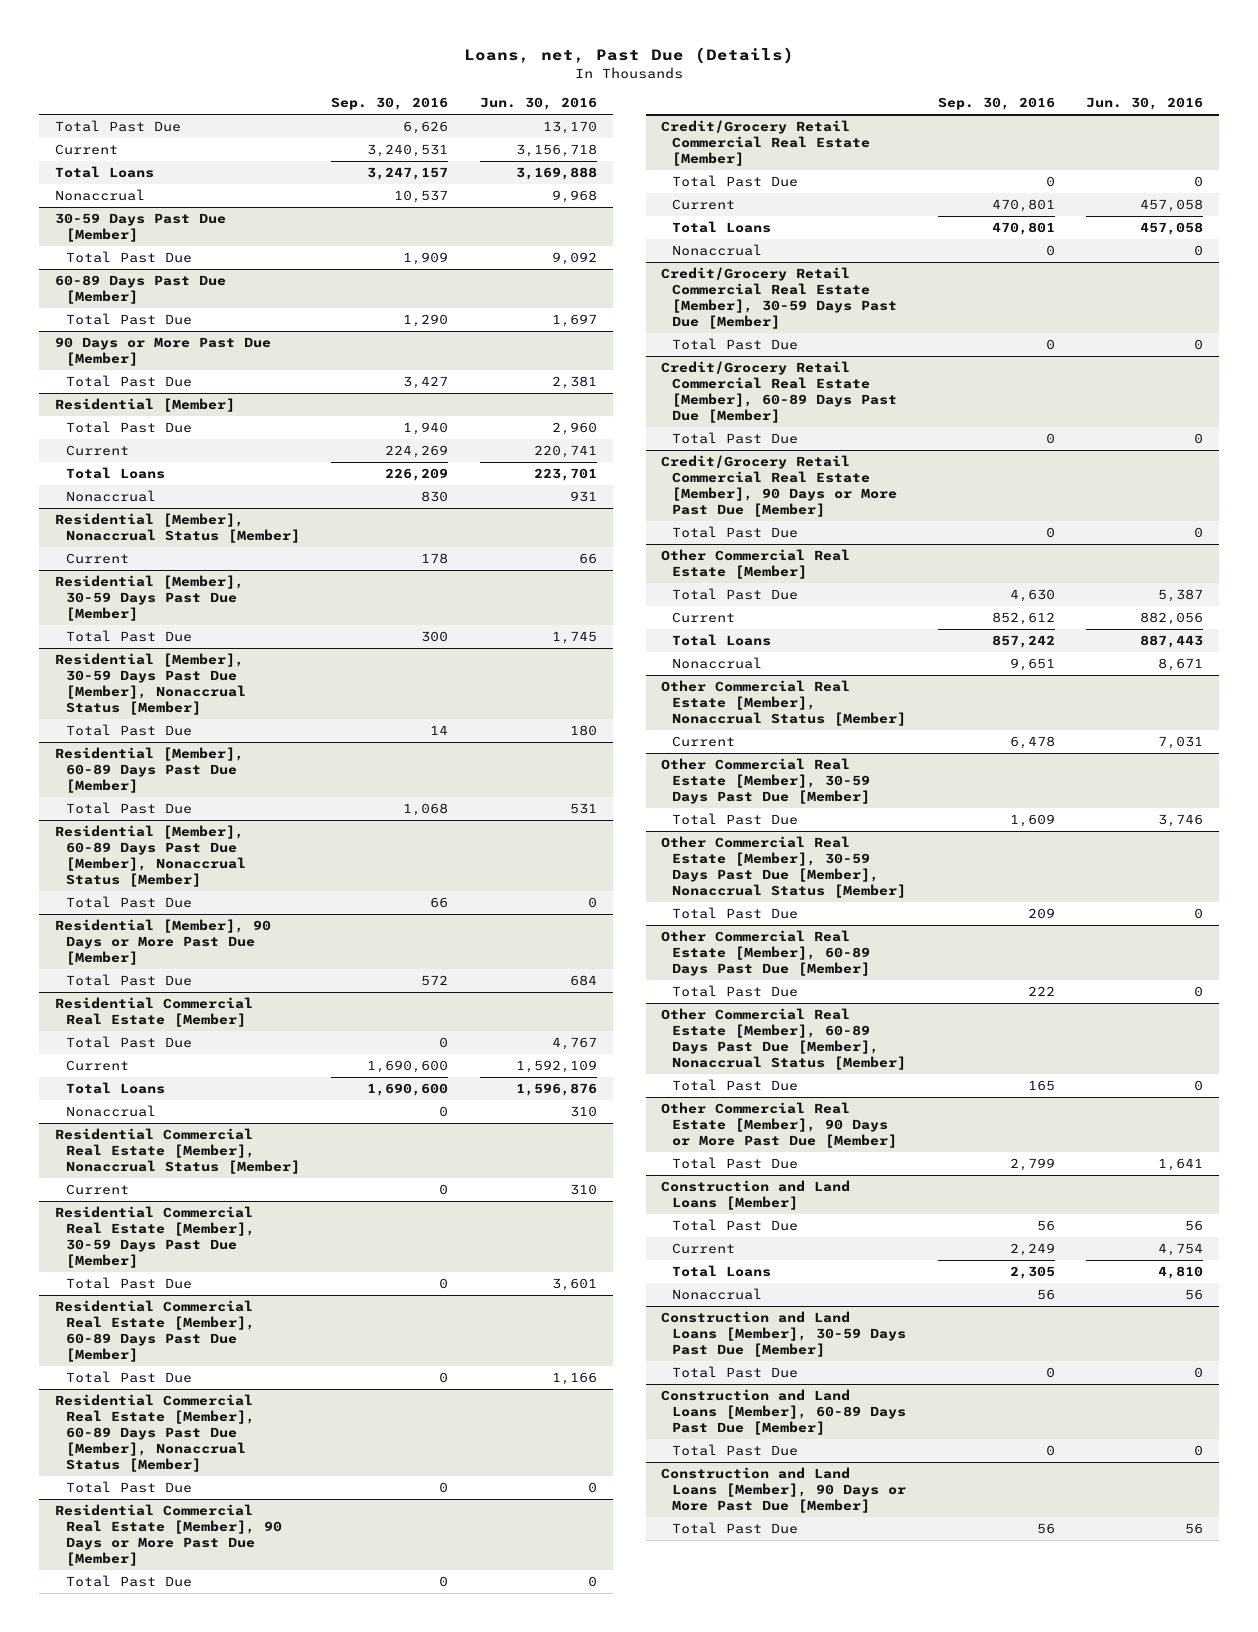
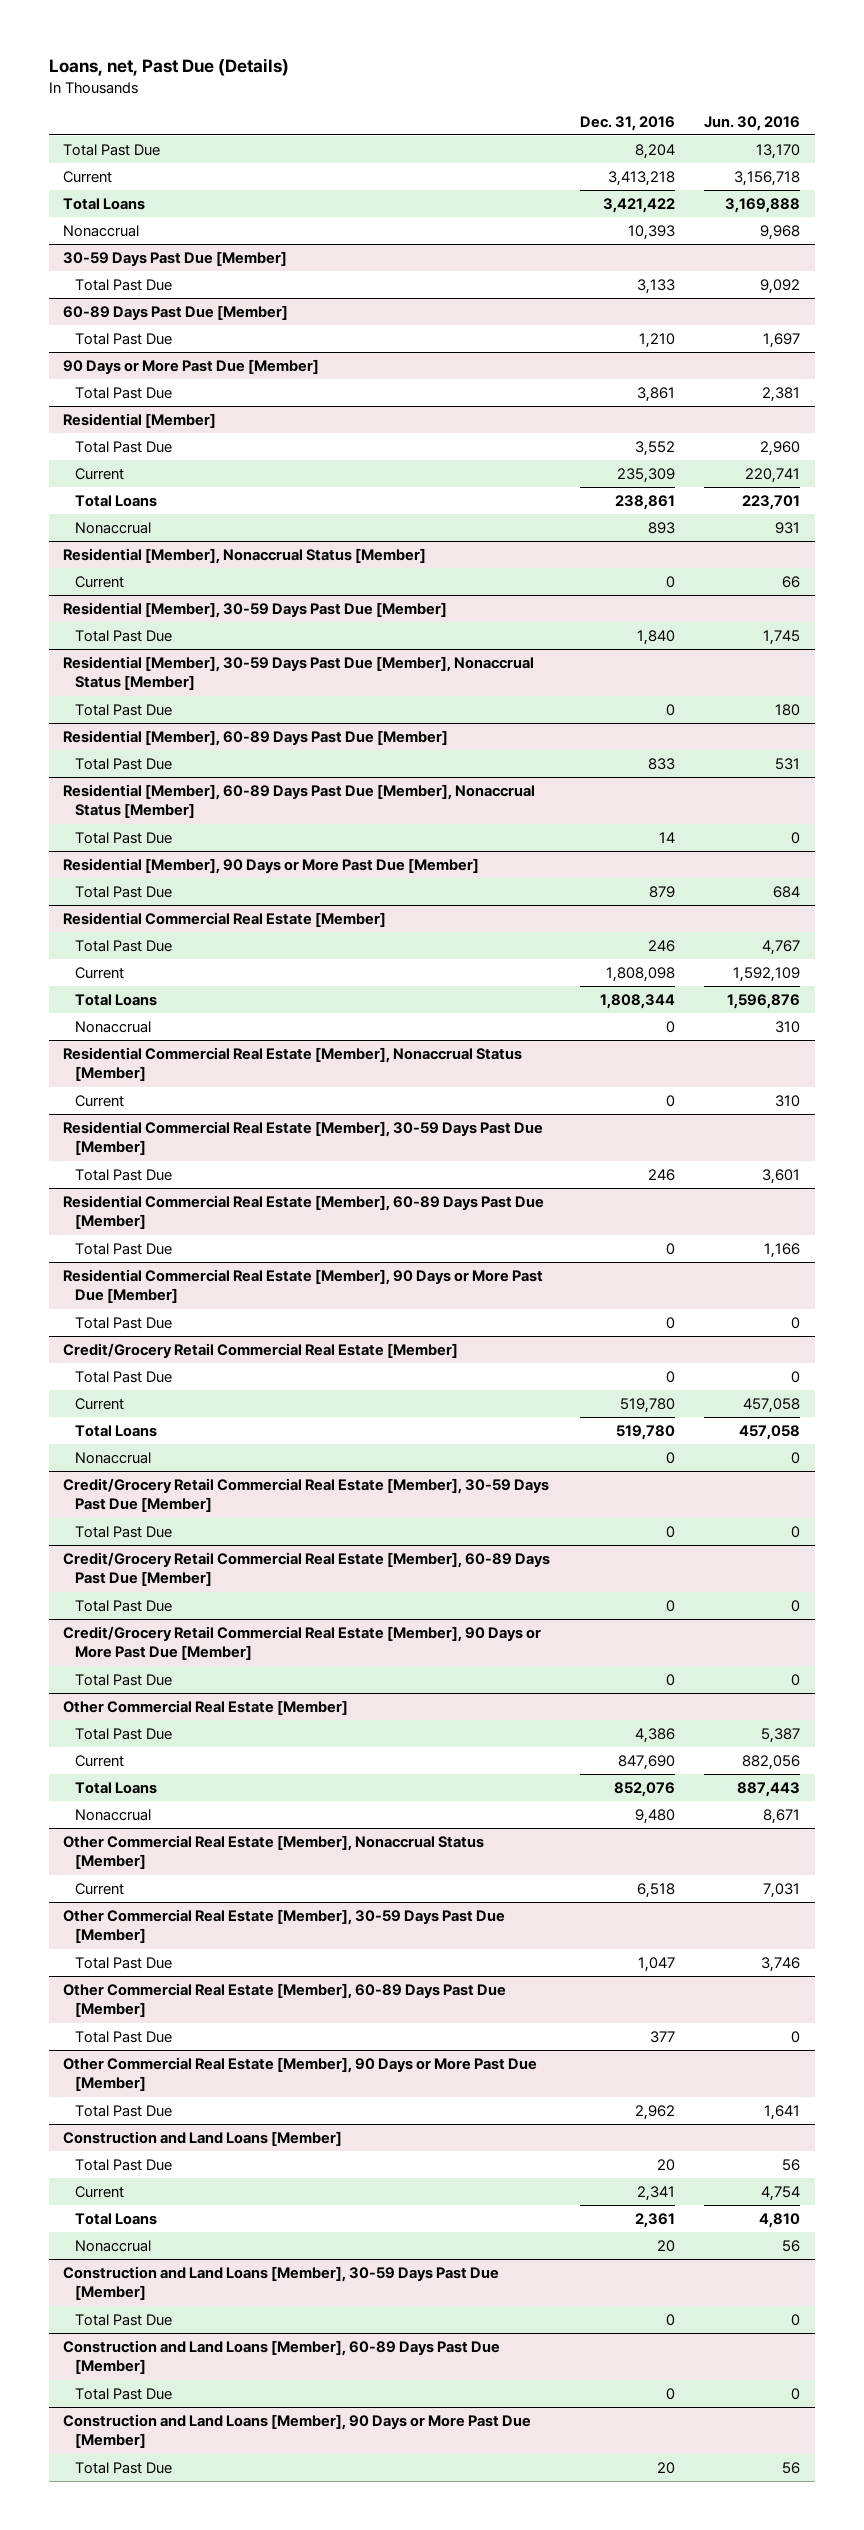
[331,97,449,111] Sep. 30, 2016 -> none
none -> [579,115,675,131] Dec. 31, 2016
[55,1394,255,1472] Residential Commercial Real Estate [Member], 60-89 Days Past Due [Member], Nonaccrual Status [Member] -> none
[65,1481,192,1494] Total Past Due -> none
[661,836,907,898] Other Commercial Real Estate [Member], 30-59 Days Past Due [Member], Nonaccrual Status [Member] -> none
[672,907,799,920] Total Past Due -> none
[661,1008,907,1070] Other Commercial Real Estate [Member], 60-89 Days Past Due [Member], Nonaccrual Status [Member] -> none
[672,1079,799,1092] Total Past Due -> none

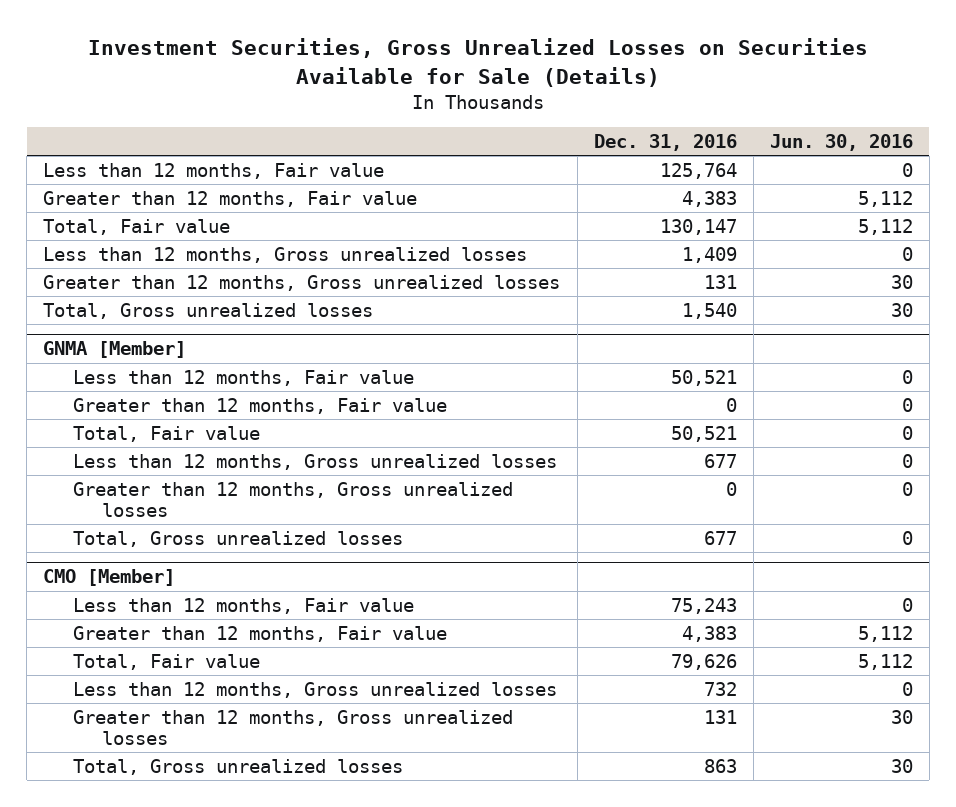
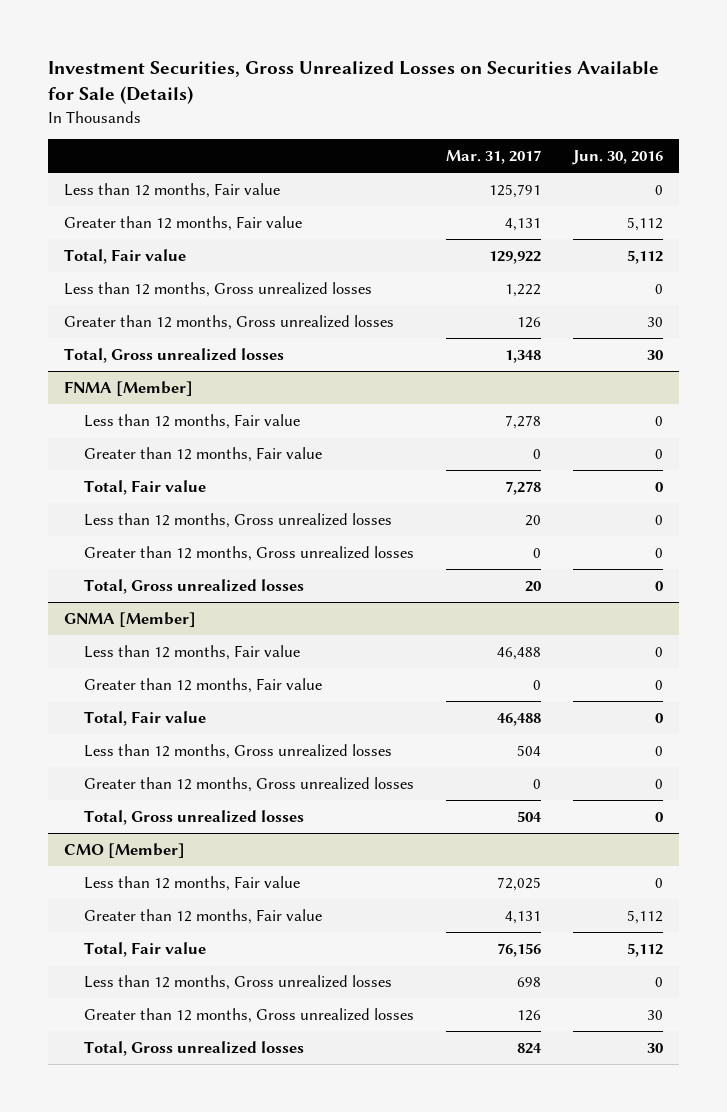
[593,133,737,151] Dec. 31, 2016 -> none
none -> [445,150,541,165] Mar. 31, 2017
none -> [64,380,194,396] FNMA [Member]
none -> [83,413,300,429] Less than 12 months, Fair value
none -> [83,446,322,462] Greater than 12 months, Fair value
none -> [83,479,206,495] Total, Fair value
none -> [83,512,392,528] Less than 12 months, Gross unrealized losses
none -> [83,545,414,561] Greater than 12 months, Gross unrealized losses
none -> [83,578,304,594] Total, Gross unrealized losses

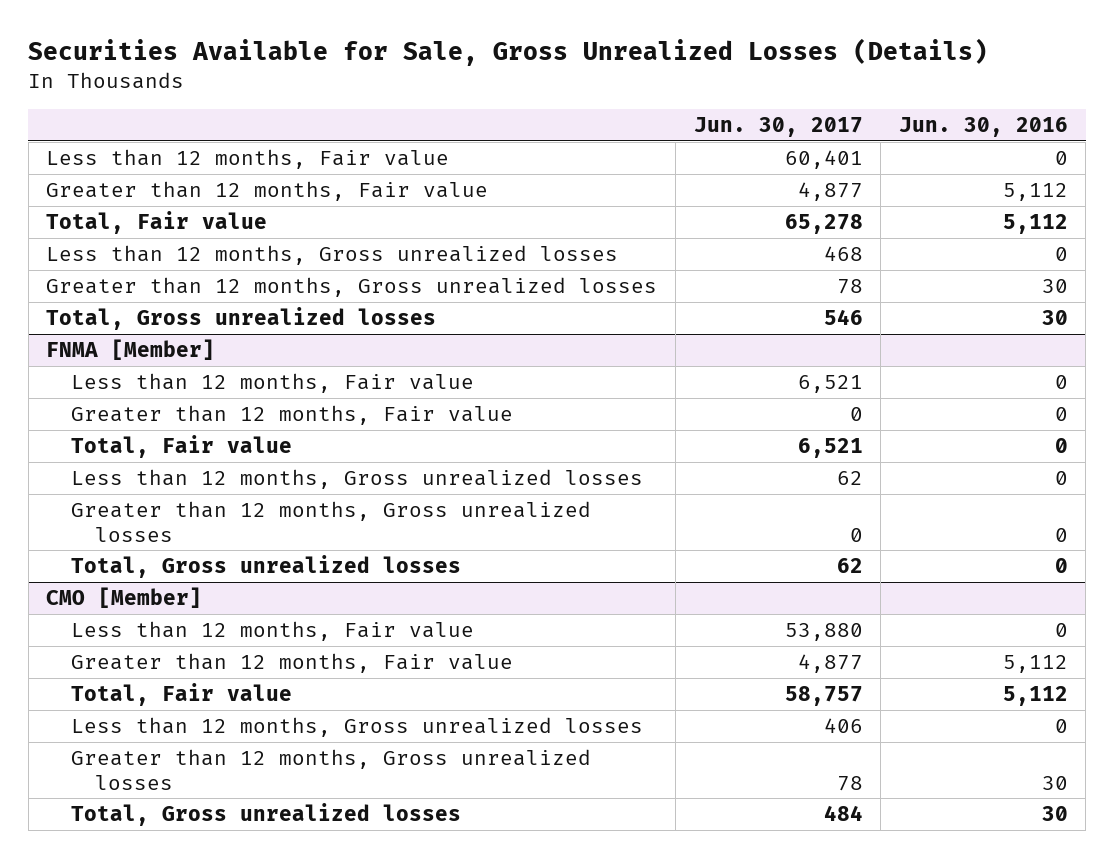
[48,61,660,105] Investment Securities, Gross Unrealized Losses on Securities Available for Sale (Details) -> [28,38,989,67] Securities Available for Sale, Gross Unrealized Losses (Details)
[445,150,541,165] Mar. 31, 2017 -> none
none -> [693,117,863,138] Jun. 30, 2017
[64,611,197,627] GNMA [Member] -> none
[83,644,300,660] Less than 12 months, Fair value -> none
[83,677,322,693] Greater than 12 months, Fair value -> none
[83,710,206,726] Total, Fair value -> none
[83,743,392,759] Less than 12 months, Gross unrealized losses -> none
[83,776,414,792] Greater than 12 months, Gross unrealized losses -> none
[83,809,304,825] Total, Gross unrealized losses -> none

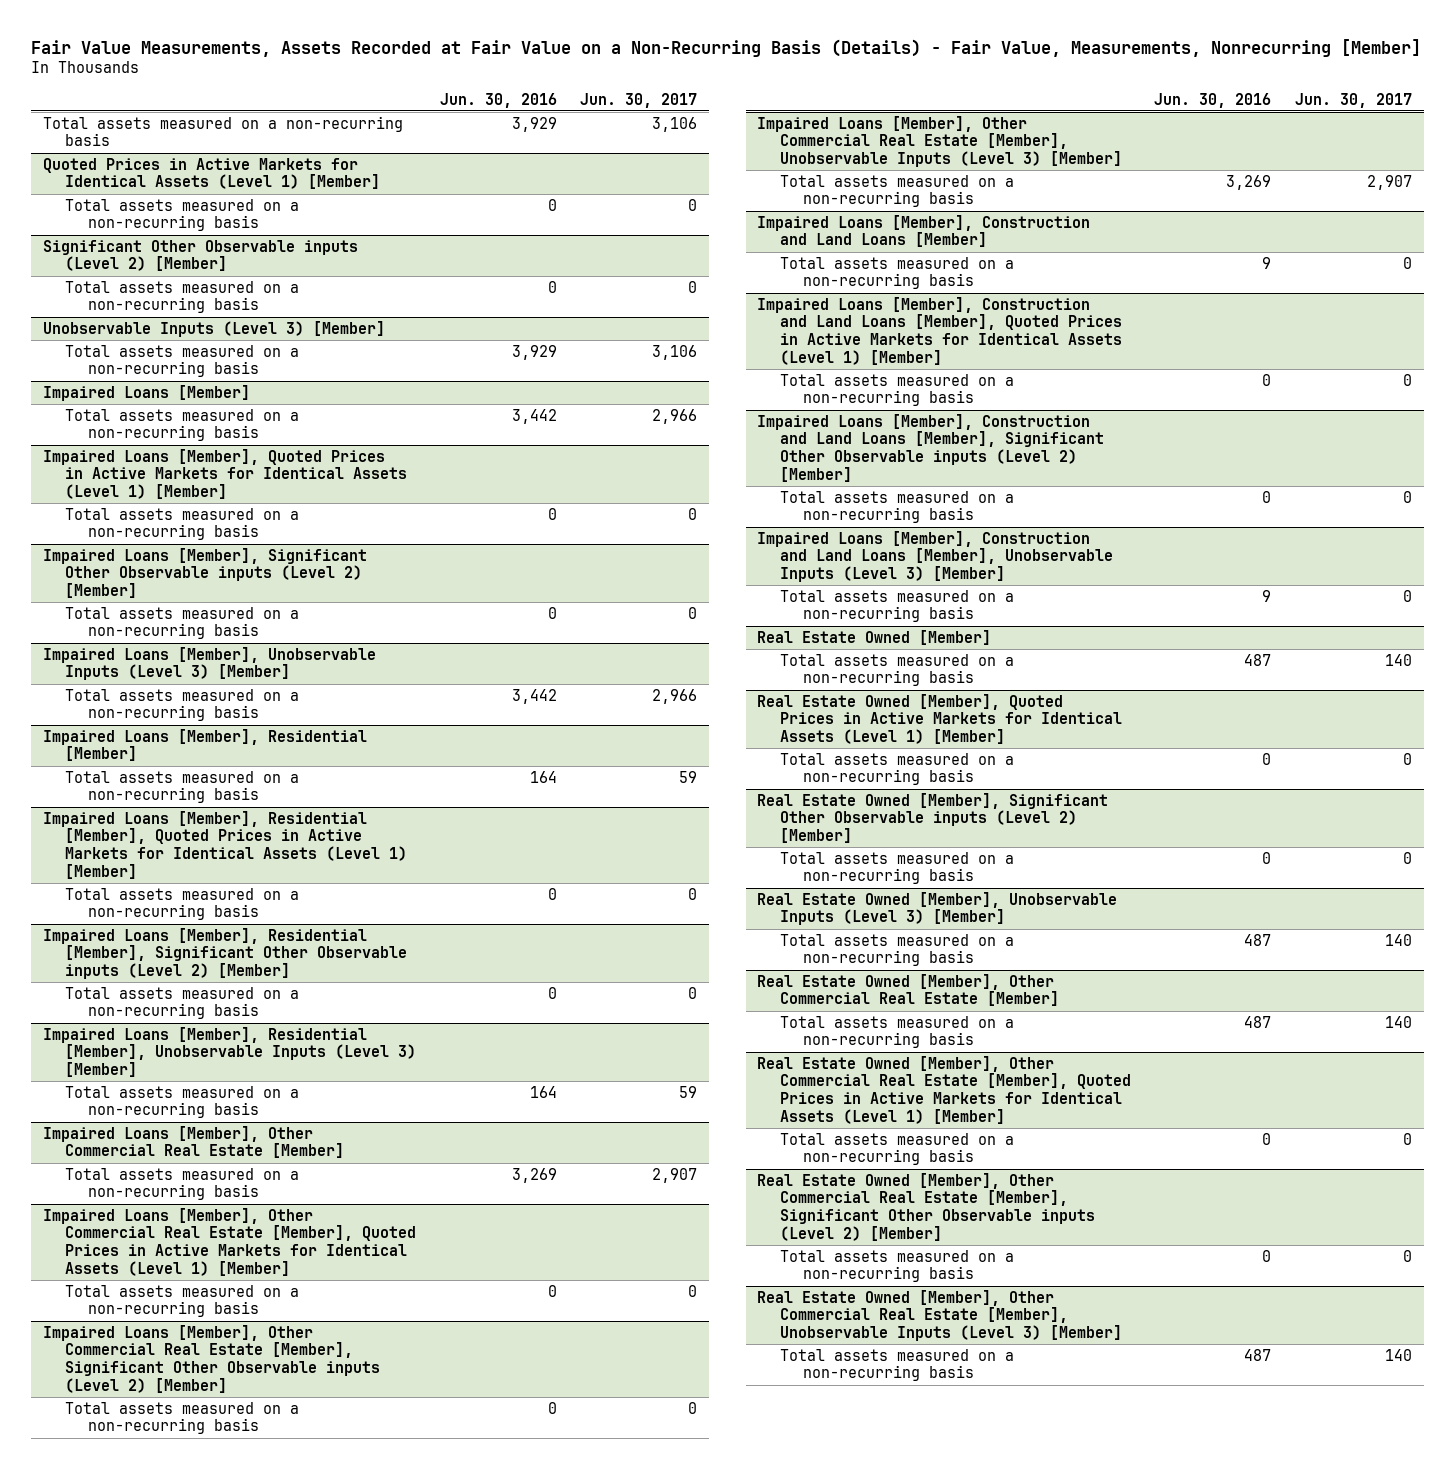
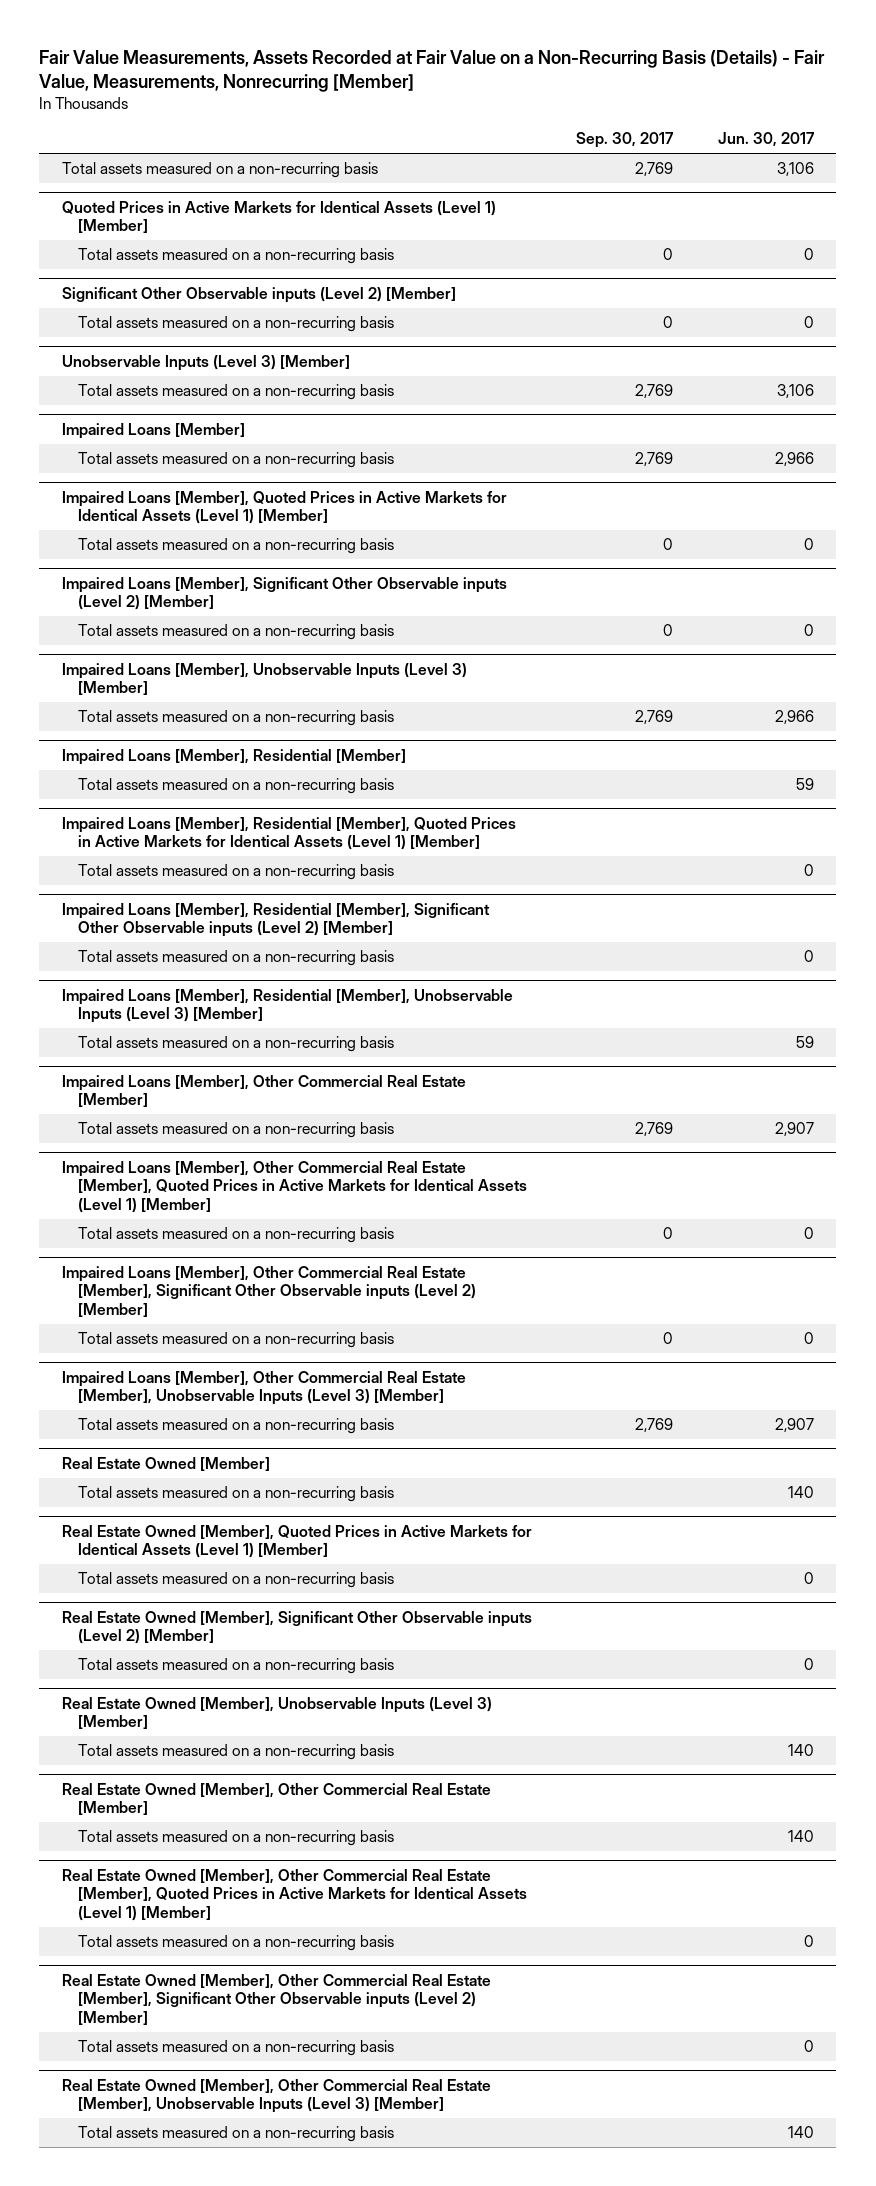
[439,92,557,108] Jun. 30, 2016 -> none
none -> [576,132,674,149] Sep. 30, 2017
[757,214,1091,248] Impaired Loans [Member], Construction and Land Loans [Member] -> none
[779,256,1014,290] Total assets measured on a non-recurring basis -> none
[757,296,1122,365] Impaired Loans [Member], Construction and Land Loans [Member], Quoted Prices in Active Markets for Identical Assets (Level 1) [Member] -> none
[779,373,1014,407] Total assets measured on a non-recurring basis -> none
[757,413,1104,482] Impaired Loans [Member], Construction and Land Loans [Member], Significant Other Observable inputs (Level 2) [Member] -> none
[779,490,1014,524] Total assets measured on a non-recurring basis -> none
[757,530,1113,583] Impaired Loans [Member], Construction and Land Loans [Member], Unobservable Inputs (Level 3) [Member] -> none
[779,589,1014,623] Total assets measured on a non-recurring basis -> none

